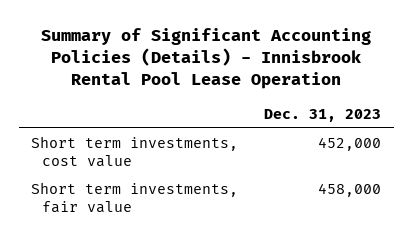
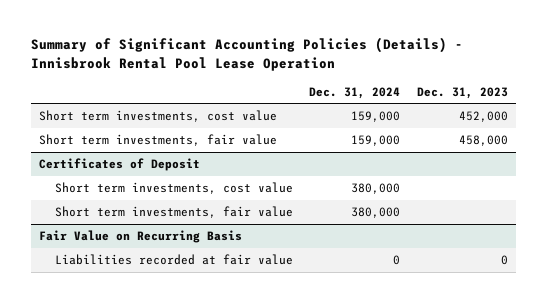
none -> [309,86,401,99] Dec. 31, 2024
none -> [38,158,200,172] Certificates of Deposit
none -> [55,182,294,195] Short term investments, cost value
none -> [55,206,294,219] Short term investments, fair value
none -> [38,230,242,244] Fair Value on Recurring Basis
none -> [55,254,294,266] Liabilities recorded at fair value

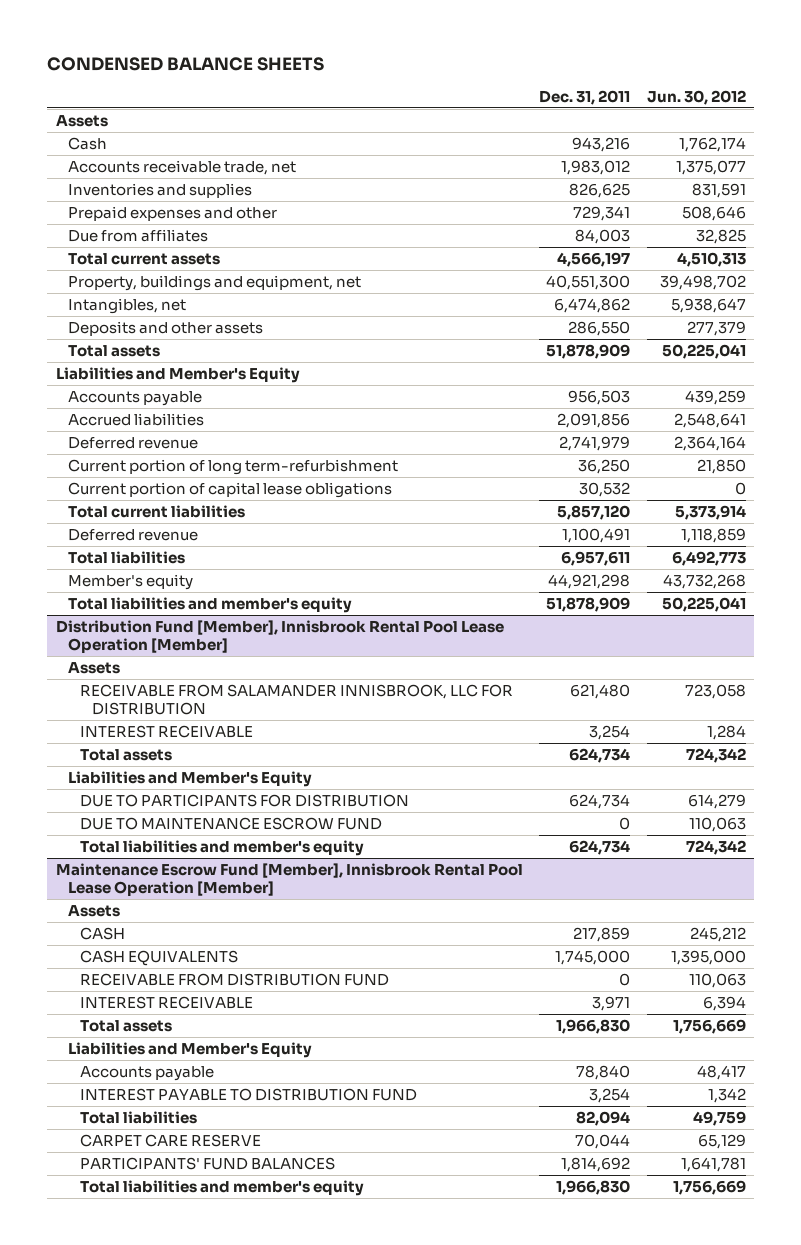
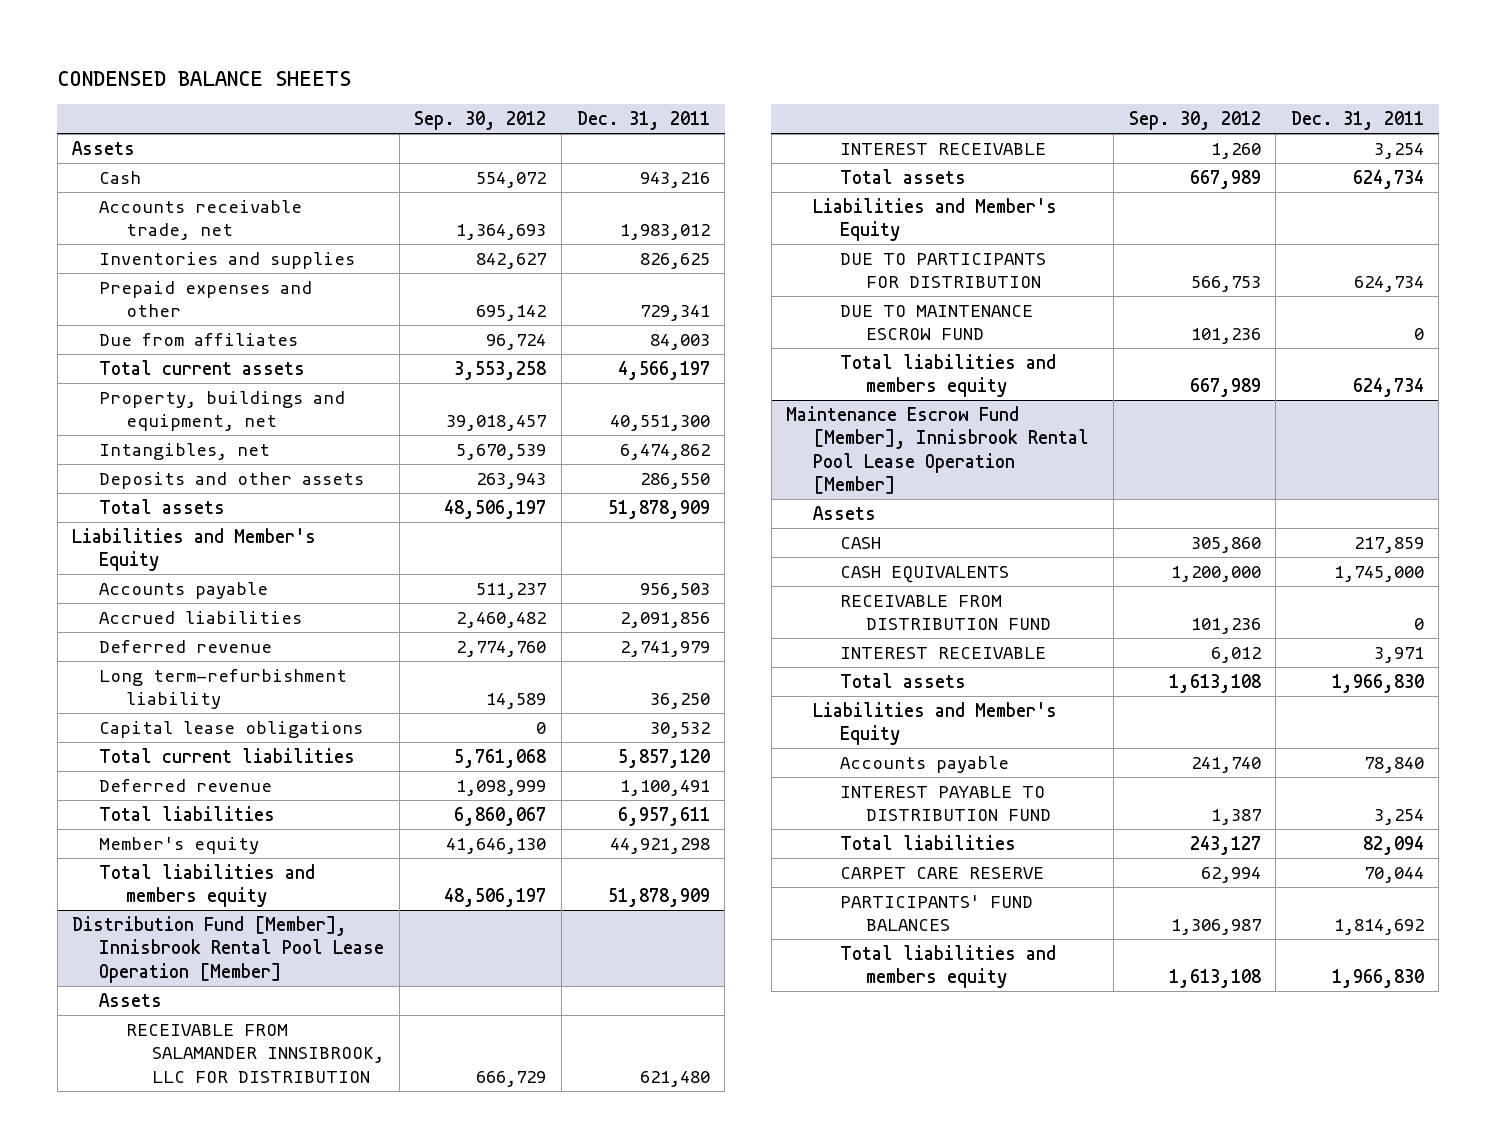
[646,89,746,105] Jun. 30, 2012 -> none
none -> [414,111,547,131] Sep. 30, 2012
[67,458,398,475] Current portion of long term-refurbishment -> [98,668,347,710] Long term-refurbishment liability
[67,481,392,498] Current portion of capital lease obligations -> [98,720,363,738] Capital lease obligations
[67,596,352,613] Total liabilities and member's equity -> [98,863,315,908] Total liabilities and members equity
[80,683,514,716] RECEIVABLE FROM SALAMANDER INNISBROOK, LLC FOR DISTRIBUTION -> [125,1023,385,1083] RECEIVABLE FROM SALAMANDER INNSIBROOK, LLC FOR DISTRIBUTION
[80,839,365,856] Total liabilities and member's equity -> [839,353,1056,398] Total liabilities and members equity
[80,1179,365,1196] Total liabilities and member's equity -> [839,944,1056,989] Total liabilities and members equity

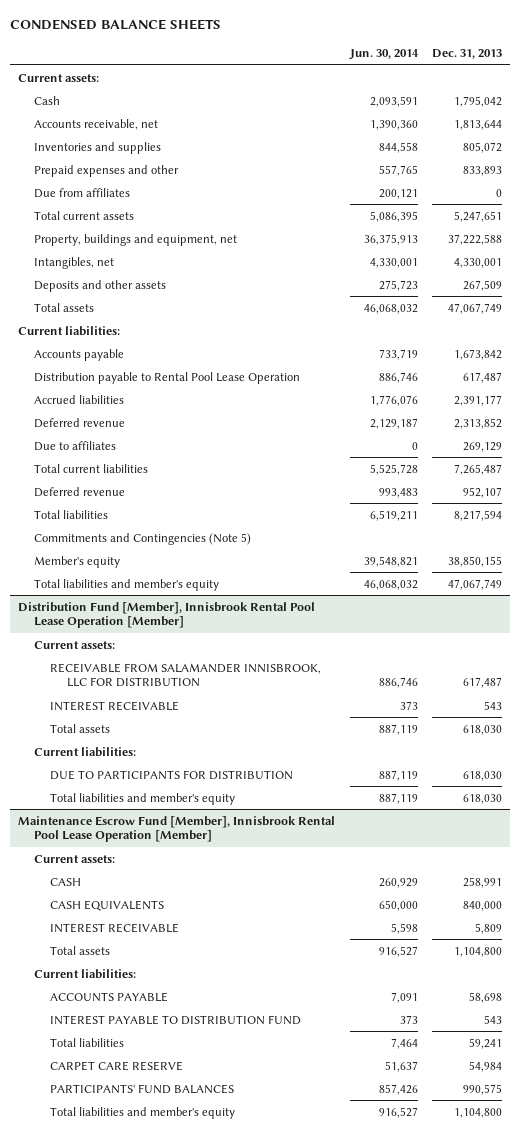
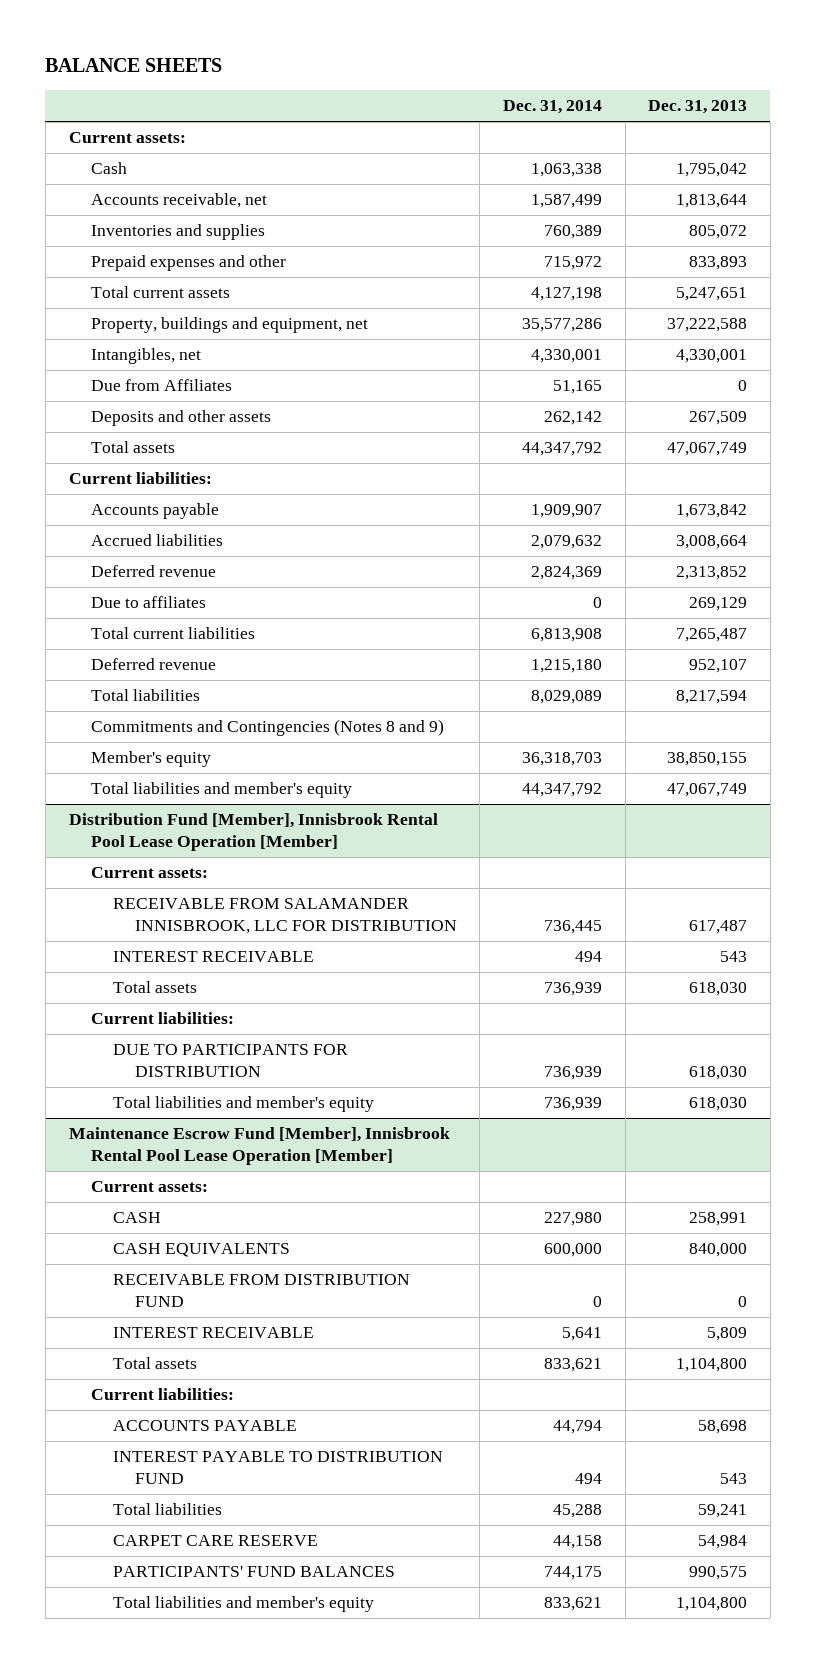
[10,19,222,31] CONDENSED BALANCE SHEETS -> [45,58,223,73] BALANCE SHEETS
[348,49,419,61] Jun. 30, 2014 -> none
none -> [502,100,602,115] Dec. 31, 2014
[34,187,131,198] Due from affiliates -> none
none -> [90,379,232,392] Due from Affiliates
[34,371,301,384] Distribution payable to Rental Pool Lease Operation -> none
[454,394,503,406] 2,391,177 -> [676,535,748,550] 3,008,664
[34,532,252,545] Commitments and Contingencies (Note 5) -> [90,719,444,737] Commitments and Contingencies (Notes 8 and 9)
none -> [112,1274,410,1307] RECEIVABLE FROM DISTRIBUTION FUND

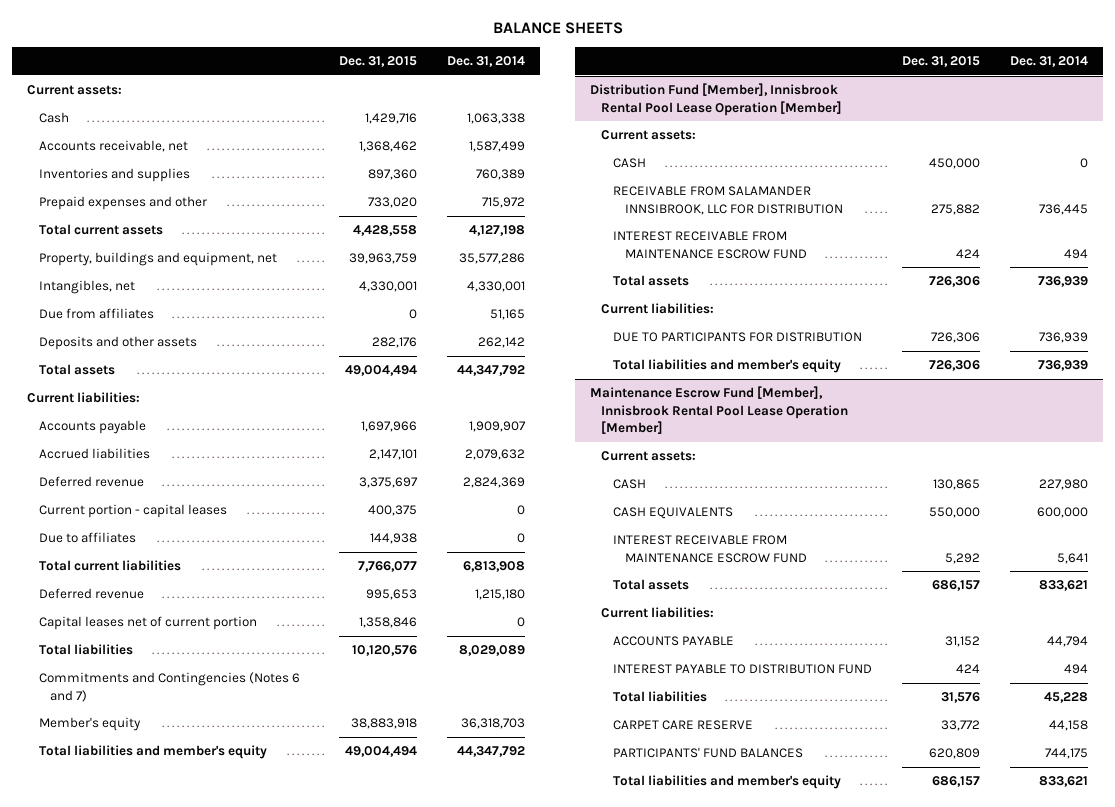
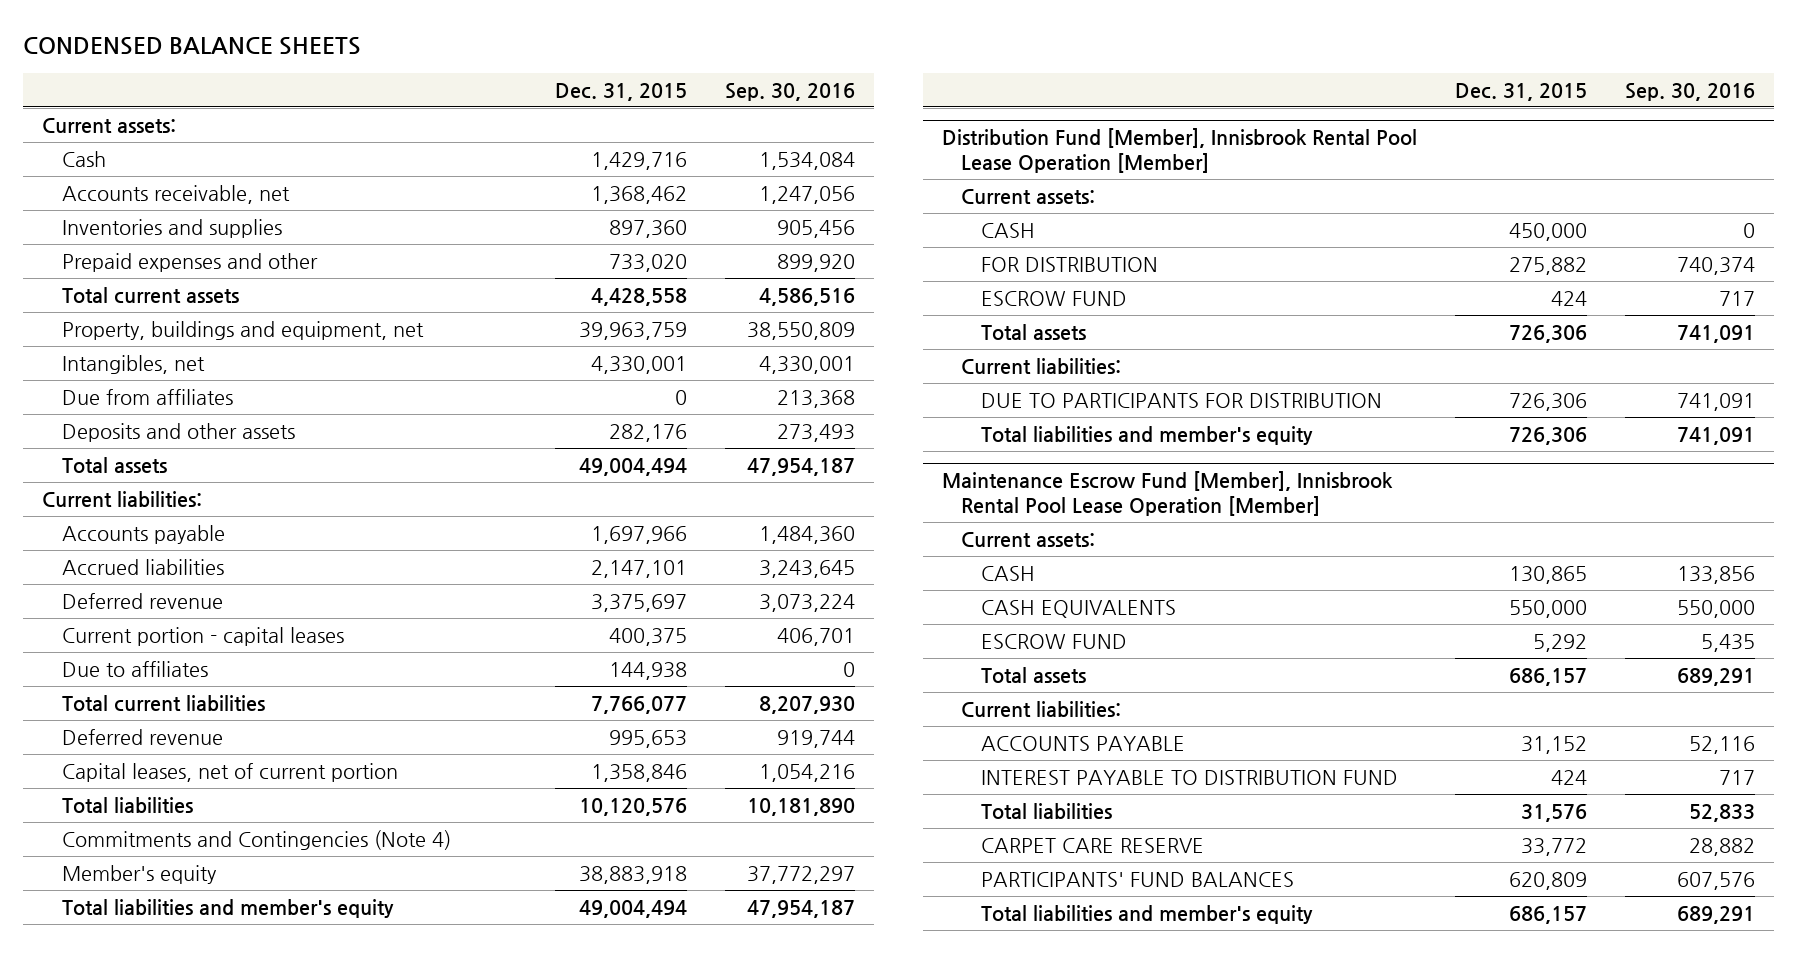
[492,22,623,35] BALANCE SHEETS -> [22,37,361,56] CONDENSED BALANCE SHEETS
[447,56,526,68] Dec. 31, 2014 -> none
none -> [724,82,855,101] Sep. 30, 2016
[38,616,257,631] Capital leases net of current portion -> [61,762,398,782] Capital leases, net of current portion
[38,672,300,702] Commitments and Contingencies (Notes 6 and 7) -> [61,829,451,850] Commitments and Contingencies (Note 4)
[613,186,843,215] RECEIVABLE FROM SALAMANDER INNSIBROOK, LLC FOR DISTRIBUTION -> [981,256,1159,272] FOR DISTRIBUTION
[613,231,807,259] INTEREST RECEIVABLE FROM MAINTENANCE ESCROW FUND -> [981,290,1128,306] ESCROW FUND
[613,535,807,563] INTEREST RECEIVABLE FROM MAINTENANCE ESCROW FUND -> [981,633,1128,649] ESCROW FUND

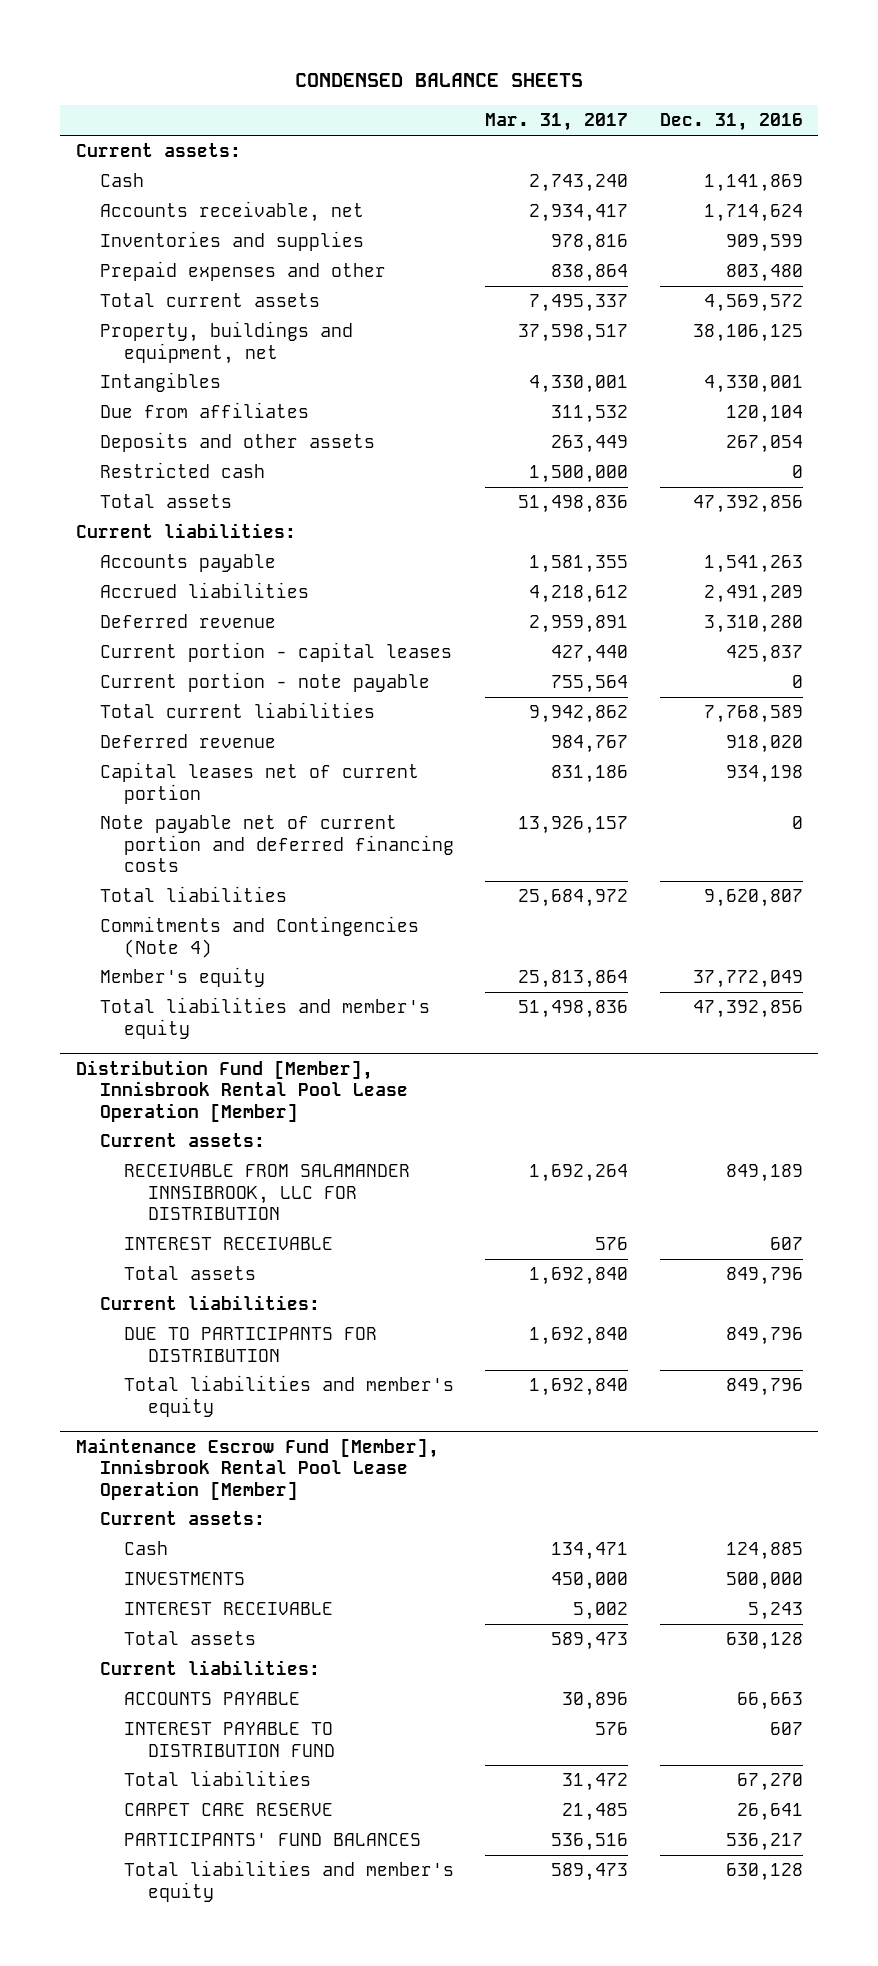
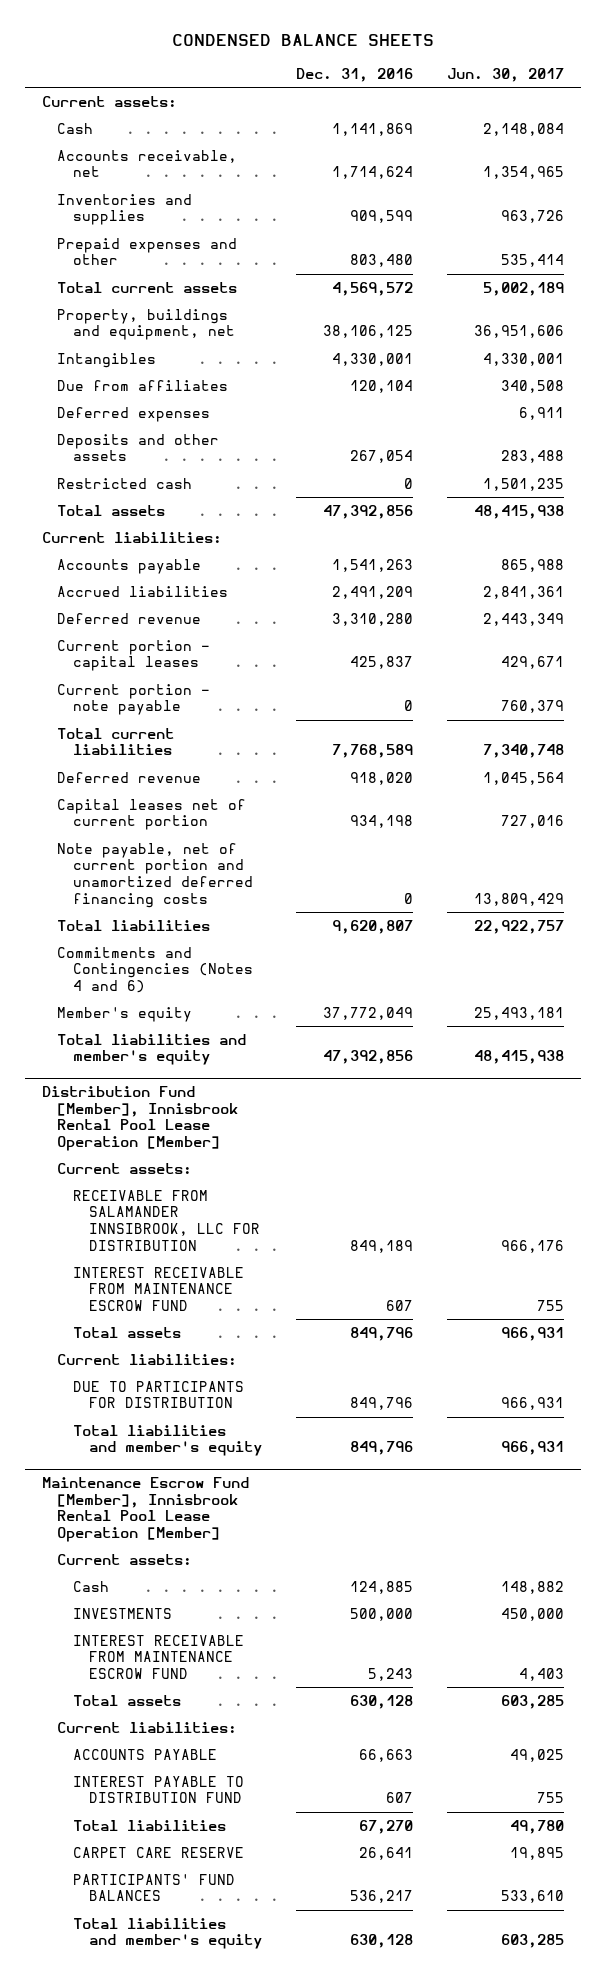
[485,113,629,132] Mar. 31, 2017 -> none
none -> [447,67,565,82] Jun. 30, 2017
none -> [57,406,211,422] Deferred expenses
[99,815,454,872] Note payable net of current portion and deferred financing costs -> [57,842,253,908] Note payable, net of current portion and unamortized deferred financing costs
[99,916,419,958] Commitments and Contingencies (Note 4) -> [57,946,253,994] Commitments and Contingencies (Notes 4 and 6)
[123,1237,333,1251] INTEREST RECEIVABLE -> [72,1266,244,1312] INTEREST RECEIVABLE FROM MAINTENANCE ESCROW FUND
[123,1602,333,1616] INTEREST RECEIVABLE -> [72,1634,244,1680] INTEREST RECEIVABLE FROM MAINTENANCE ESCROW FUND

